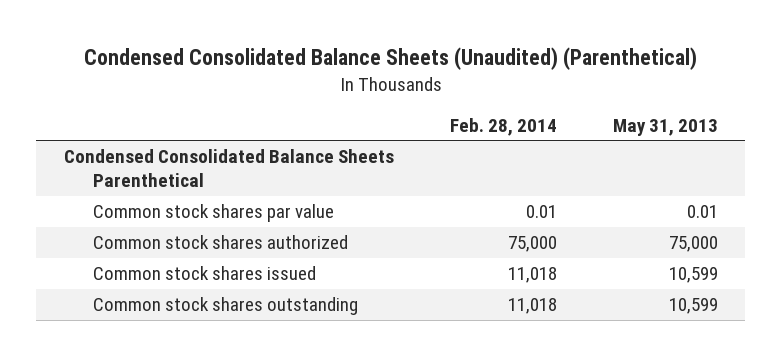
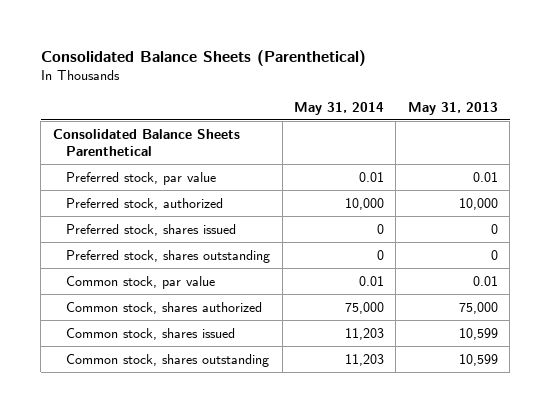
[83,47,697,71] Condensed Consolidated Balance Sheets (Unaudited) (Parenthetical) -> [40,49,366,66] Consolidated Balance Sheets (Parenthetical)
[449,117,557,136] Feb. 28, 2014 -> none
none -> [294,101,385,115] May 31, 2014
[63,149,394,187] Condensed Consolidated Balance Sheets Parenthetical -> [52,128,240,157] Consolidated Balance Sheets Parenthetical
none -> [66,171,217,185] Preferred stock, par value
none -> [66,197,224,210] Preferred stock, authorized
none -> [66,223,237,236] Preferred stock, shares issued
none -> [66,249,271,263] Preferred stock, shares outstanding
[92,204,334,223] Common stock shares par value -> [66,275,216,289] Common stock, par value
[92,235,348,250] Common stock shares authorized -> [66,301,263,314] Common stock, shares authorized
[92,266,316,281] Common stock shares issued -> [66,327,236,340] Common stock, shares issued
[92,297,358,316] Common stock shares outstanding -> [66,353,270,367] Common stock, shares outstanding

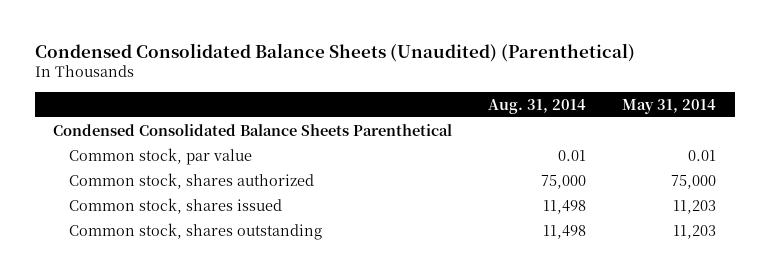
[40,49,366,66] Consolidated Balance Sheets (Parenthetical) -> [34,42,635,62] Condensed Consolidated Balance Sheets (Unaudited) (Parenthetical)
[407,101,498,115] May 31, 2013 -> none
none -> [488,98,587,114] Aug. 31, 2014
[66,171,217,185] Preferred stock, par value -> none
[66,197,224,210] Preferred stock, authorized -> none
[66,223,237,236] Preferred stock, shares issued -> none
[66,249,271,263] Preferred stock, shares outstanding -> none
[52,128,240,157] Consolidated Balance Sheets Parenthetical -> [52,123,452,136] Condensed Consolidated Balance Sheets Parenthetical

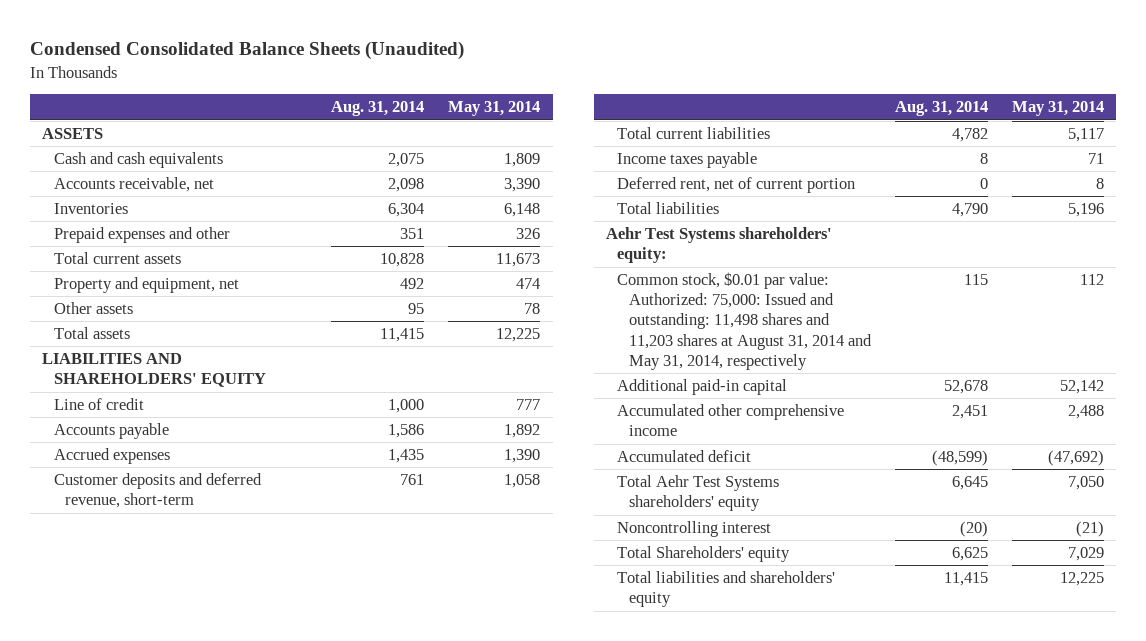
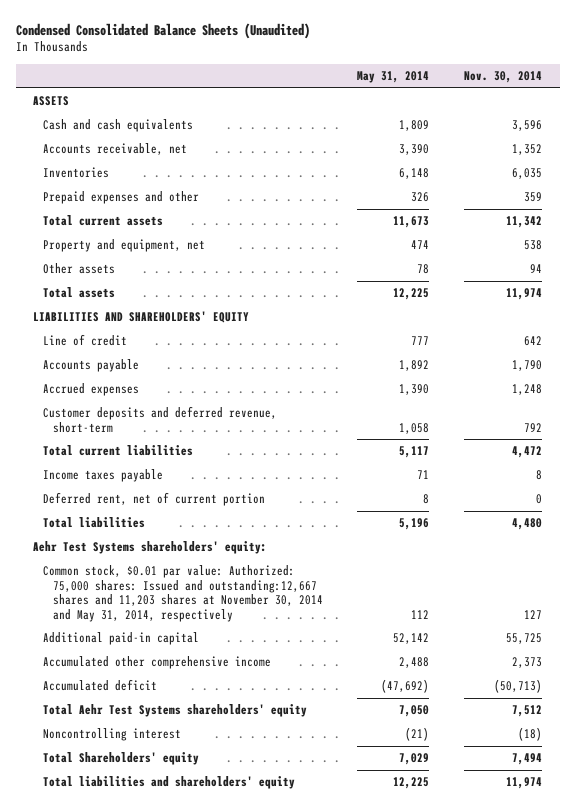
[331,101,425,117] Aug. 31, 2014 -> none
none -> [464,70,543,83] Nov. 30, 2014
[617,272,873,370] Common stock, $0.01 par value: Authorized: 75,000: Issued and outstanding: 11,498 shares and 11,203 shares at August 31, 2014 and May 31, 2014, respectively -> [42,565,323,622] Common stock, $0.01 par value: Authorized: 75,000 shares: Issued and outstanding:12,667 shares and 11,203 shares at November 30, 2014 and May 31, 2014, respectively

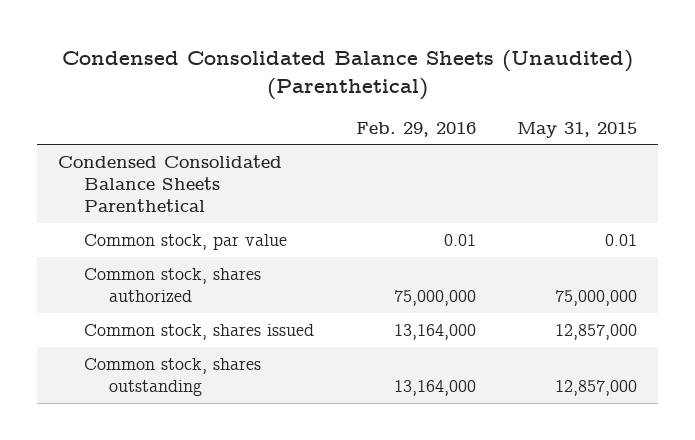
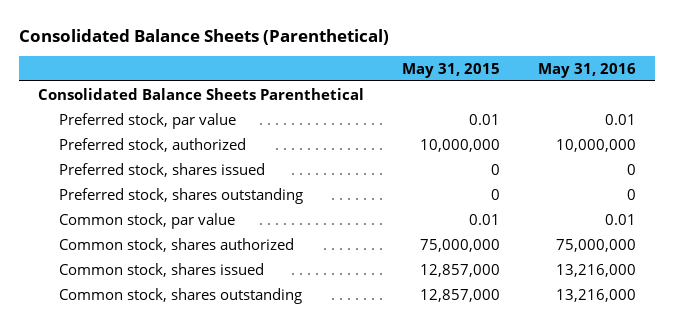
[61,49,633,100] Condensed Consolidated Balance Sheets (Unaudited) (Parenthetical) -> [19,28,390,45] Consolidated Balance Sheets (Parenthetical)
[355,121,476,137] Feb. 29, 2016 -> none
none -> [538,62,637,78] May 31, 2016
[57,155,282,213] Condensed Consolidated Balance Sheets Parenthetical -> [38,87,365,100] Consolidated Balance Sheets Parenthetical
none -> [59,112,237,129] Preferred stock, par value
none -> [59,137,247,152] Preferred stock, authorized
none -> [59,162,266,177] Preferred stock, shares issued
none -> [59,187,304,204] Preferred stock, shares outstanding

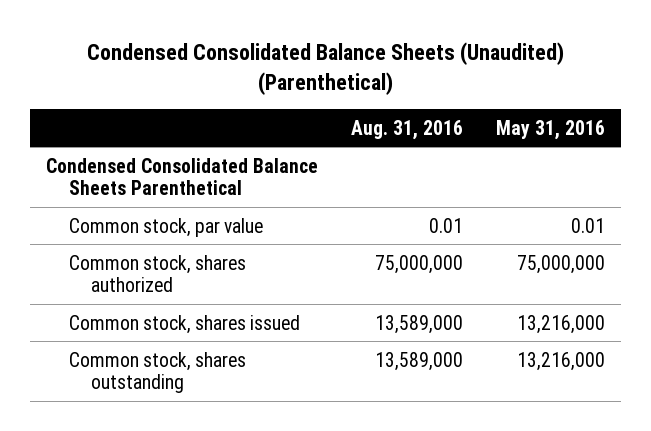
[19,28,390,45] Consolidated Balance Sheets (Parenthetical) -> [86,41,564,95] Condensed Consolidated Balance Sheets (Unaudited) (Parenthetical)
[402,62,501,78] May 31, 2015 -> none
none -> [351,119,464,140] Aug. 31, 2016
[59,112,237,129] Preferred stock, par value -> none
[59,137,247,152] Preferred stock, authorized -> none
[59,162,266,177] Preferred stock, shares issued -> none
[59,187,304,204] Preferred stock, shares outstanding -> none
[38,87,365,100] Consolidated Balance Sheets Parenthetical -> [46,157,319,195] Condensed Consolidated Balance Sheets Parenthetical

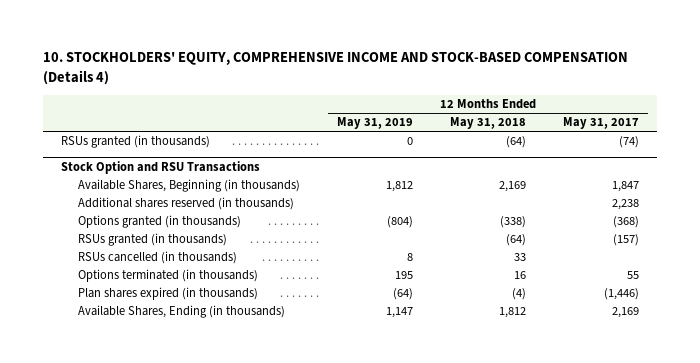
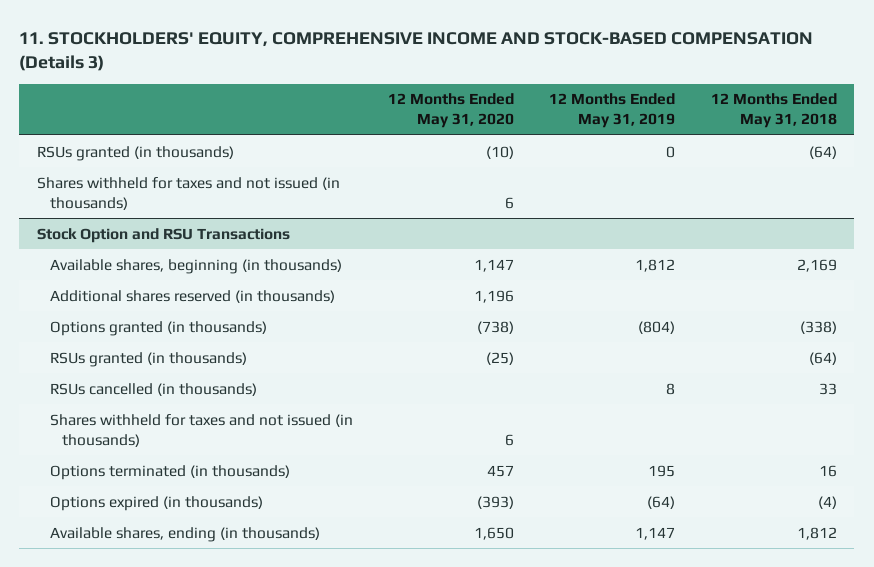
[42,52,628,86] 10. STOCKHOLDERS' EQUITY, COMPREHENSIVE INCOME AND STOCK-BASED COMPENSATION (Details 4) -> [19,31,814,71] 11. STOCKHOLDERS' EQUITY, COMPREHENSIVE INCOME AND STOCK-BASED COMPENSATION (Details 3)
[562,117,639,130] May 31, 2017 -> none
none -> [387,93,514,129] 12 Months Ended May 31, 2020
none -> [36,176,340,210] Shares withheld for taxes and not issued (in thousands)
[78,179,301,193] Available Shares, Beginning (in thousands) -> [49,258,342,274] Available shares, beginning (in thousands)
none -> [49,413,353,447] Shares withheld for taxes and not issued (in thousands)
[78,287,259,301] Plan shares expired (in thousands) -> [49,495,263,511] Options expired (in thousands)
[78,305,286,319] Available Shares, Ending (in thousands) -> [49,526,320,542] Available shares, ending (in thousands)

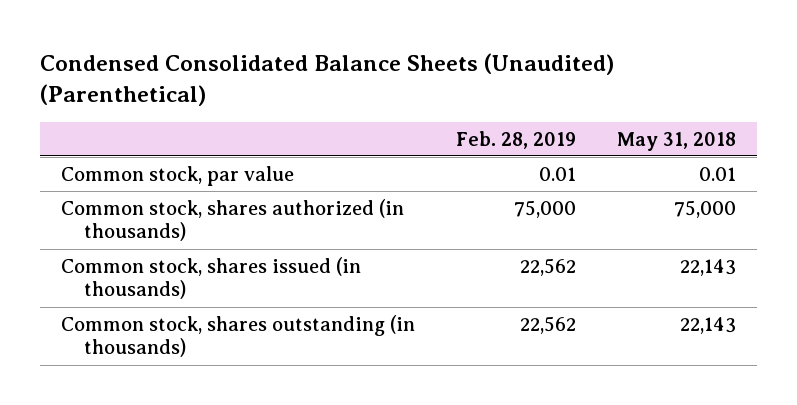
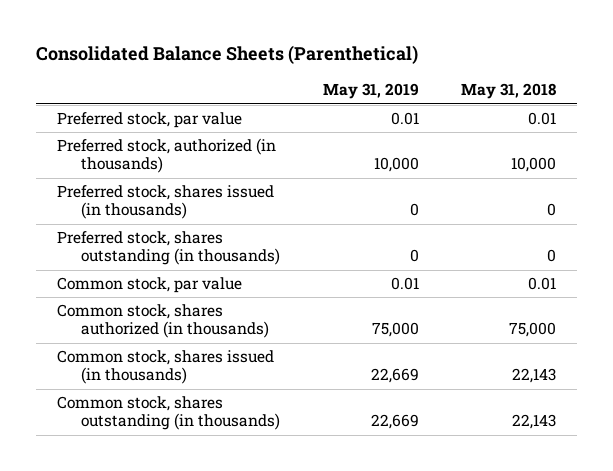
[39,52,614,106] Condensed Consolidated Balance Sheets (Unaudited) (Parenthetical) -> [35,45,418,65] Consolidated Balance Sheets (Parenthetical)
[456,130,577,149] Feb. 28, 2019 -> none
none -> [322,83,419,100] May 31, 2019
none -> [57,112,243,129] Preferred stock, par value
none -> [57,138,277,174] Preferred stock, authorized (in thousands)
none -> [57,185,275,220] Preferred stock, shares issued (in thousands)
none -> [57,231,281,266] Preferred stock, shares outstanding (in thousands)

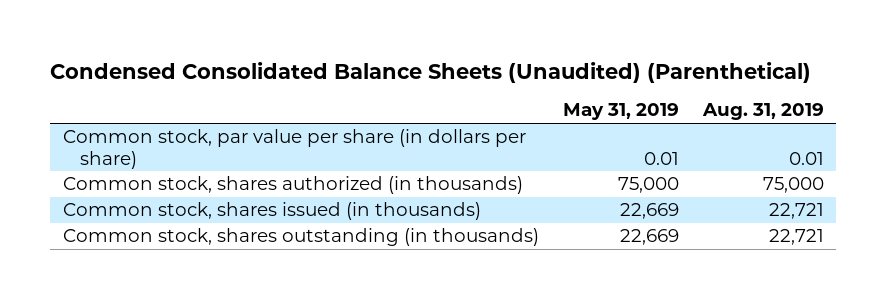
[35,45,418,65] Consolidated Balance Sheets (Parenthetical) -> [50,61,812,83] Condensed Consolidated Balance Sheets (Unaudited) (Parenthetical)
[460,83,556,100] May 31, 2018 -> none
none -> [702,103,825,121] Aug. 31, 2019
[57,112,243,129] Preferred stock, par value -> none
[57,138,277,174] Preferred stock, authorized (in thousands) -> none
[57,185,275,220] Preferred stock, shares issued (in thousands) -> none
[57,231,281,266] Preferred stock, shares outstanding (in thousands) -> none
[57,277,243,294] Common stock, par value -> [62,129,526,169] Common stock, par value per share (in dollars per share)

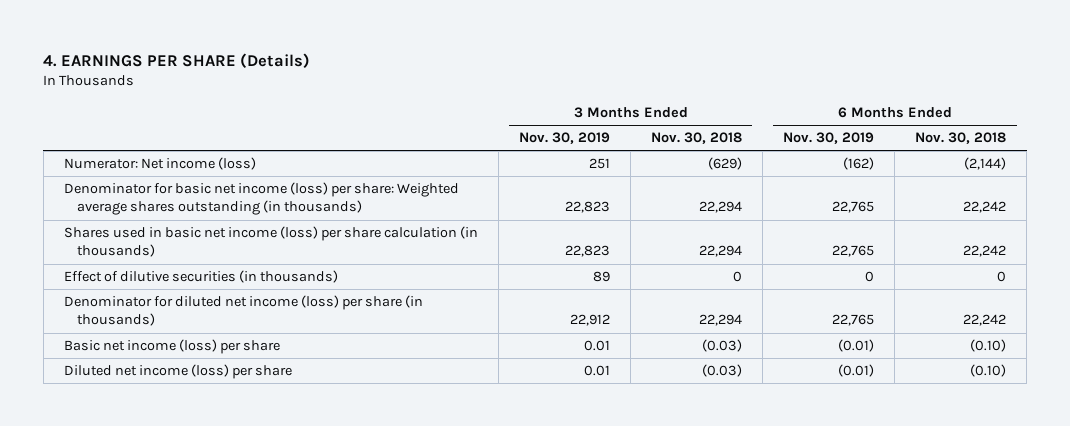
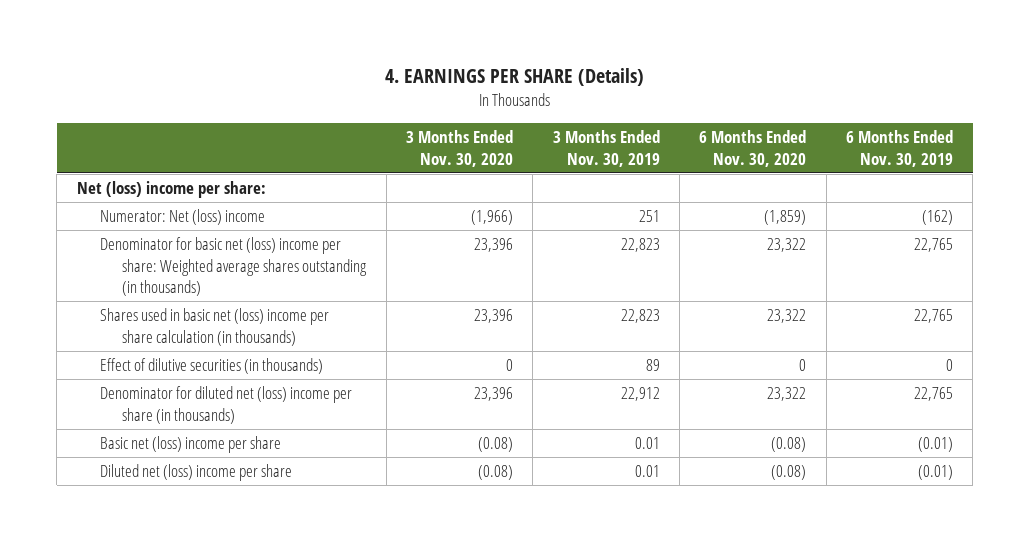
[651,132,743,145] Nov. 30, 2018 -> none
[915,132,1007,145] Nov. 30, 2018 -> none
none -> [406,130,514,167] 3 Months Ended Nov. 30, 2020
none -> [699,130,807,167] 6 Months Ended Nov. 30, 2020
none -> [76,181,266,199] Net (loss) income per share:
[63,157,256,171] Numerator: Net income (loss) -> [99,209,265,226] Numerator: Net (loss) income
[63,182,459,216] Denominator for basic net income (loss) per share: Weighted average shares outstanding (in thousands) -> [99,237,368,297] Denominator for basic net (loss) income per share: Weighted average shares outstanding (in thousands)
[63,226,478,258] Shares used in basic net income (loss) per share calculation (in thousands) -> [99,308,329,346] Shares used in basic net (loss) income per share calculation (in thousands)
[63,295,423,327] Denominator for diluted net income (loss) per share (in thousands) -> [99,386,352,424] Denominator for diluted net (loss) income per share (in thousands)
[63,339,280,355] Basic net income (loss) per share -> [99,436,281,454] Basic net (loss) income per share
[63,364,292,380] Diluted net income (loss) per share -> [99,464,292,482] Diluted net (loss) income per share

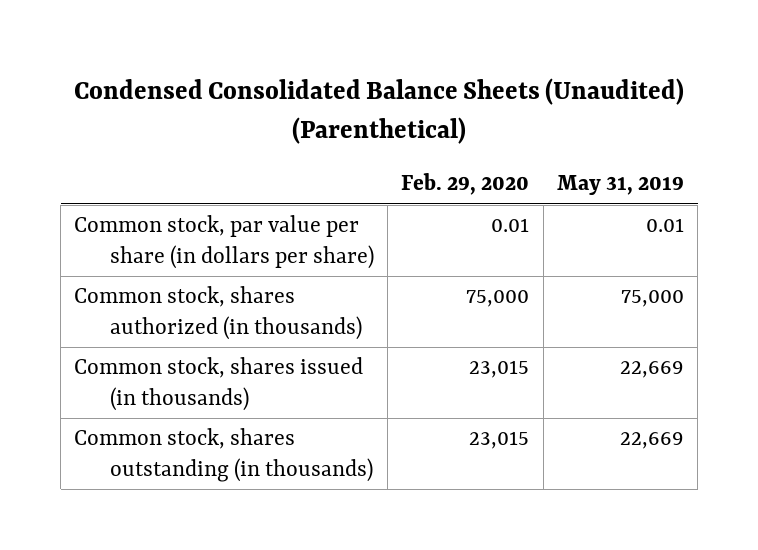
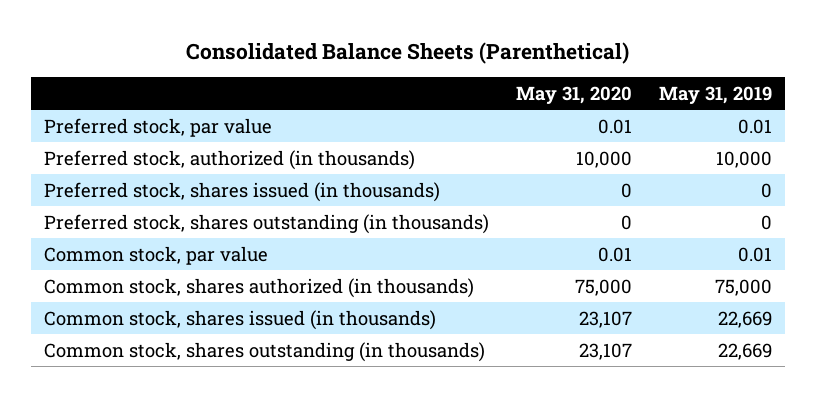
[74,78,685,145] Condensed Consolidated Balance Sheets (Unaudited) (Parenthetical) -> [186,42,630,65] Consolidated Balance Sheets (Parenthetical)
[401,173,530,196] Feb. 29, 2020 -> none
none -> [516,86,633,105] May 31, 2020
none -> [44,117,273,137] Preferred stock, par value
none -> [44,149,416,170] Preferred stock, authorized (in thousands)
none -> [44,181,441,202] Preferred stock, shares issued (in thousands)
none -> [44,213,490,234] Preferred stock, shares outstanding (in thousands)
[74,215,374,270] Common stock, par value per share (in dollars per share) -> [44,245,269,265] Common stock, par value

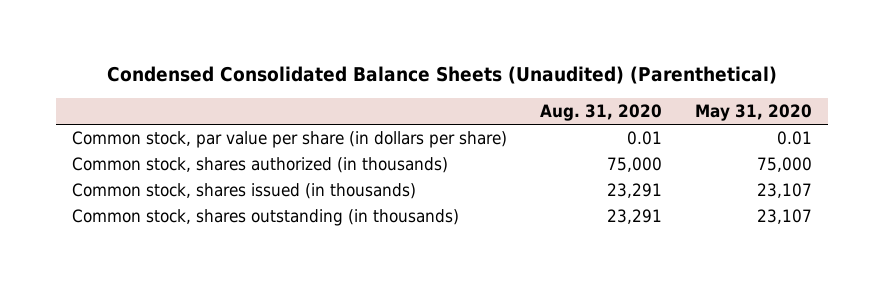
[186,42,630,65] Consolidated Balance Sheets (Parenthetical) -> [106,66,777,85] Condensed Consolidated Balance Sheets (Unaudited) (Parenthetical)
[658,86,772,105] May 31, 2019 -> none
none -> [539,103,662,121] Aug. 31, 2020
[44,117,273,137] Preferred stock, par value -> none
[44,149,416,170] Preferred stock, authorized (in thousands) -> none
[44,181,441,202] Preferred stock, shares issued (in thousands) -> none
[44,213,490,234] Preferred stock, shares outstanding (in thousands) -> none
[44,245,269,265] Common stock, par value -> [72,131,508,149] Common stock, par value per share (in dollars per share)

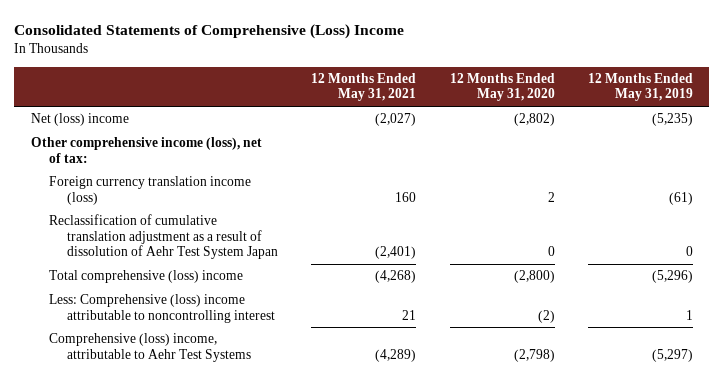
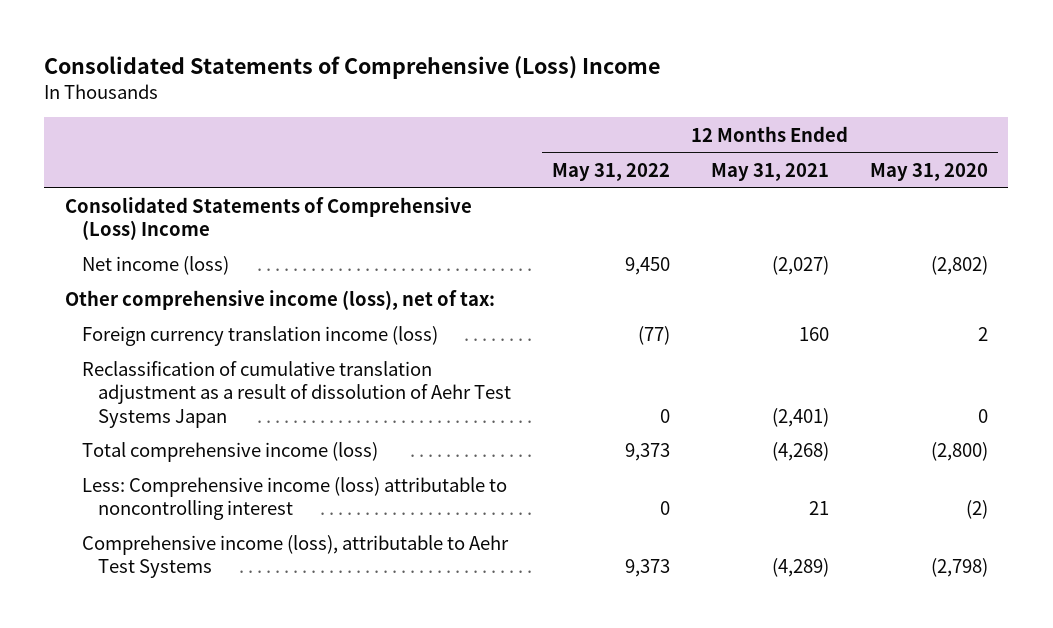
[587,72,693,102] 12 Months Ended May 31, 2019 -> none
none -> [551,162,670,181] May 31, 2022
none -> [64,197,472,241] Consolidated Statements of Comprehensive (Loss) Income
[31,113,130,127] Net (loss) income -> [81,256,229,276] Net income (loss)
[49,214,278,260] Reclassification of cumulative translation adjustment as a result of dissolution of Aehr Test System Japan -> [81,361,512,428] Reclassification of cumulative translation adjustment as a result of dissolution of Aehr Test Systems Japan
[49,270,244,284] Total comprehensive (loss) income -> [81,442,378,463] Total comprehensive income (loss)
[49,294,275,323] Less: Comprehensive (loss) income attributable to noncontrolling interest -> [81,477,507,521] Less: Comprehensive income (loss) attributable to noncontrolling interest
[49,333,251,362] Comprehensive (loss) income, attributable to Aehr Test Systems -> [81,535,509,579] Comprehensive income (loss), attributable to Aehr Test Systems

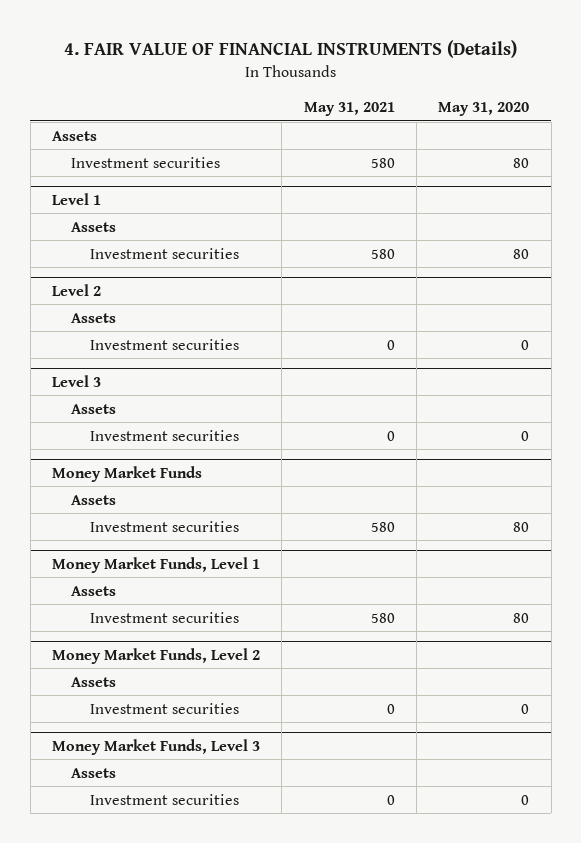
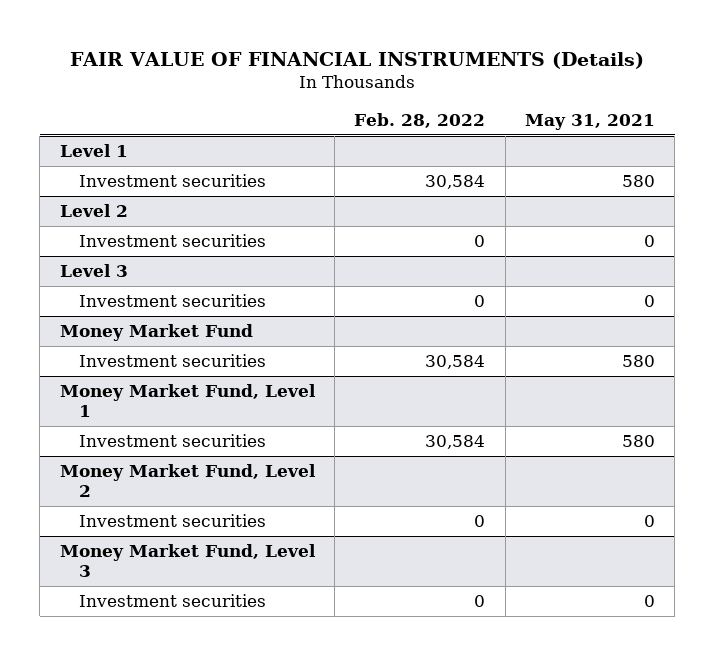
[63,40,517,59] 4. FAIR VALUE OF FINANCIAL INSTRUMENTS (Details) -> [70,51,645,69] FAIR VALUE OF FINANCIAL INSTRUMENTS (Details)
[438,101,530,116] May 31, 2020 -> none
none -> [354,112,486,128] Feb. 28, 2022
[51,130,97,141] Assets -> none
[70,156,220,168] Investment securities -> none
[70,221,116,232] Assets -> none
[70,312,116,323] Assets -> none
[70,403,116,414] Assets -> none
[70,494,116,505] Assets -> none
[51,465,202,482] Money Market Funds -> [59,324,253,342] Money Market Fund
[70,585,116,596] Assets -> none
[51,556,260,573] Money Market Funds, Level 1 -> [59,384,316,417] Money Market Fund, Level 1
[70,676,116,687] Assets -> none
[51,647,260,664] Money Market Funds, Level 2 -> [59,464,316,497] Money Market Fund, Level 2
[70,767,116,778] Assets -> none
[51,738,260,755] Money Market Funds, Level 3 -> [59,544,316,577] Money Market Fund, Level 3

